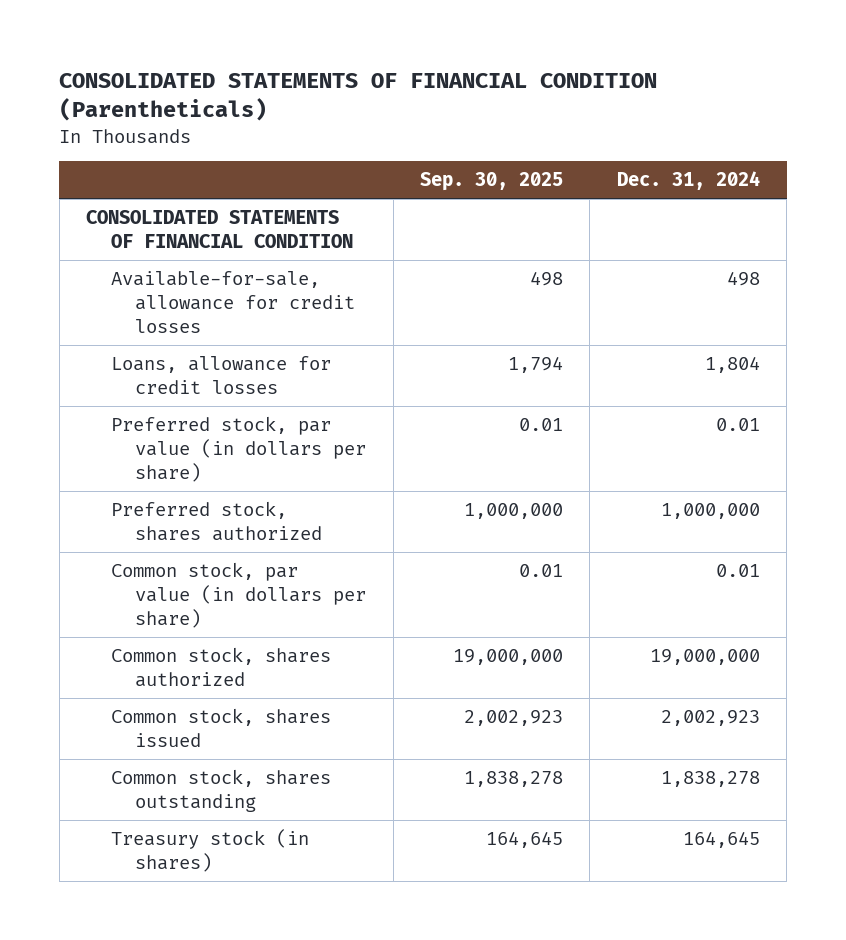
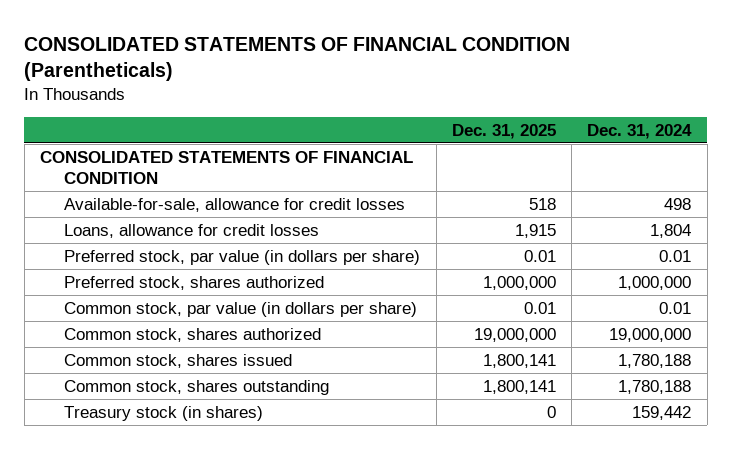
[420,172,564,192] Sep. 30, 2025 -> none
none -> [451,123,556,139] Dec. 31, 2025
[660,710,760,727] 2,002,923 -> [618,353,692,368] 1,780,188
[660,771,760,788] 1,838,278 -> [618,379,692,394] 1,780,188
[682,831,760,849] 164,645 -> [632,405,692,420] 159,442

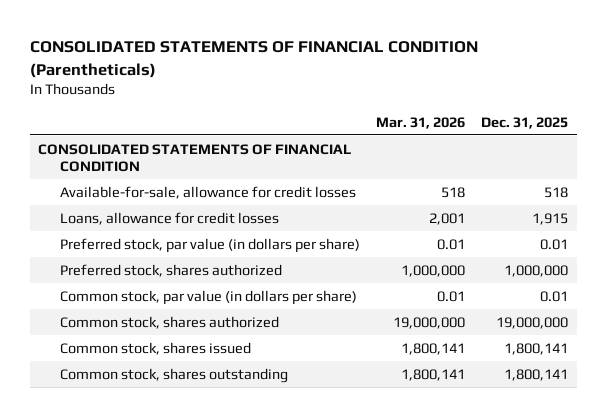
[587,123,693,139] Dec. 31, 2024 -> none
none -> [376,116,466,129] Mar. 31, 2026
[64,405,264,421] Treasury stock (in shares) -> none

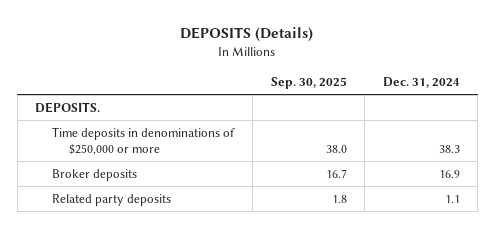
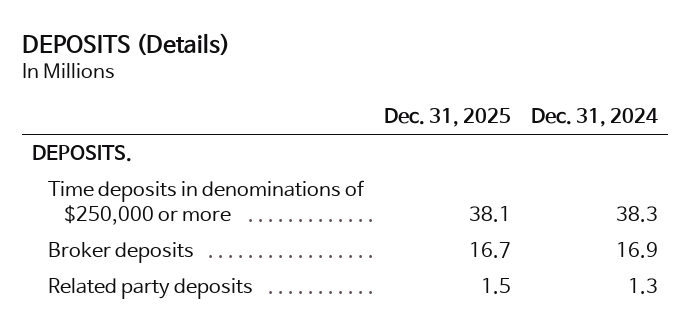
[270,76,347,89] Sep. 30, 2025 -> none
none -> [384,107,512,127] Dec. 31, 2025
[444,194,460,203] 1.1 -> [628,278,659,295] 1.3

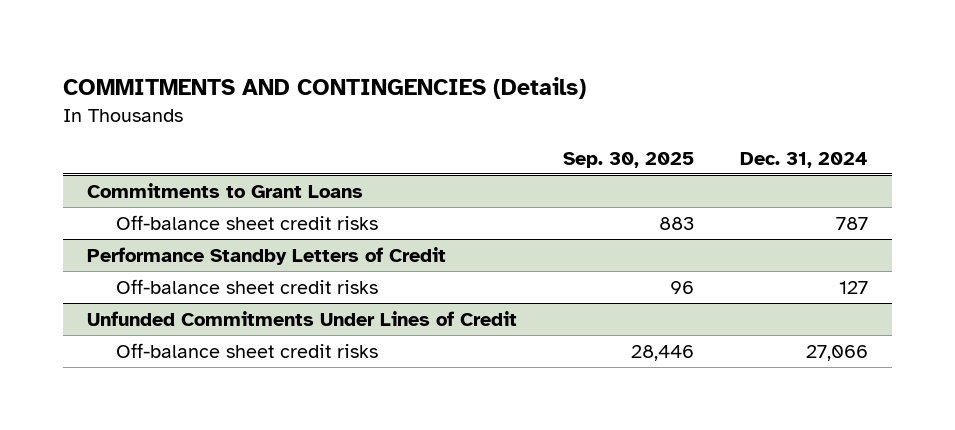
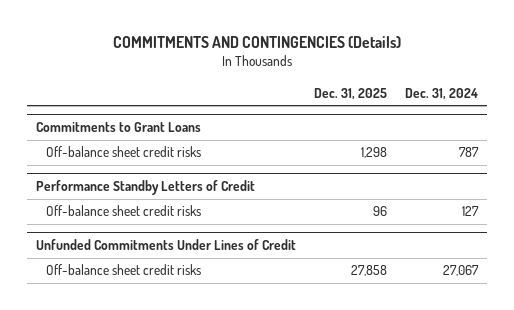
[563,151,695,168] Sep. 30, 2025 -> none
none -> [313,87,387,100] Dec. 31, 2025
[806,344,869,361] 27,066 -> [443,265,480,277] 27,067

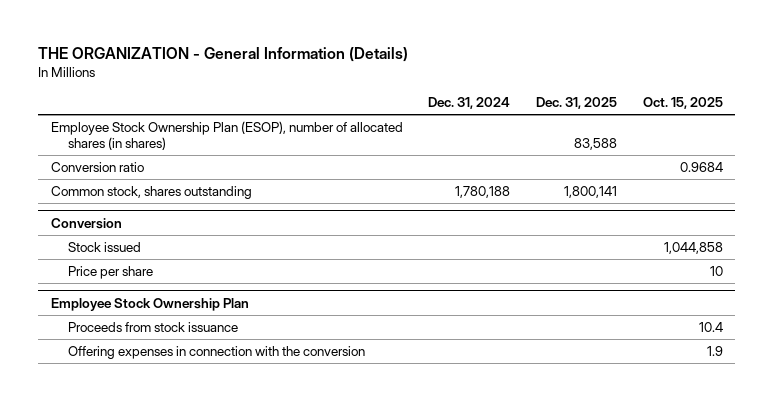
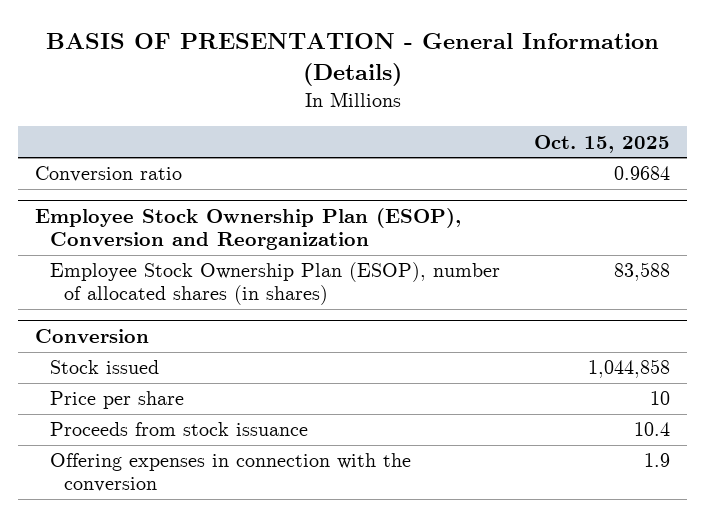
[37,46,408,62] THE ORGANIZATION - General Information (Details) -> [45,32,659,86] BASIS OF PRESENTATION - General Information (Details)
[428,97,511,110] Dec. 31, 2024 -> none
[535,97,617,110] Dec. 31, 2025 -> none
[50,120,403,150] Employee Stock Ownership Plan (ESOP), number of allocated shares (in shares) -> none
[50,185,252,199] Common stock, shares outstanding -> none
none -> [35,207,462,250] Employee Stock Ownership Plan (ESOP), Conversion and Reorganization
none -> [49,262,500,306] Employee Stock Ownership Plan (ESOP), number of allocated shares (in shares)
[50,297,249,311] Employee Stock Ownership Plan -> none

